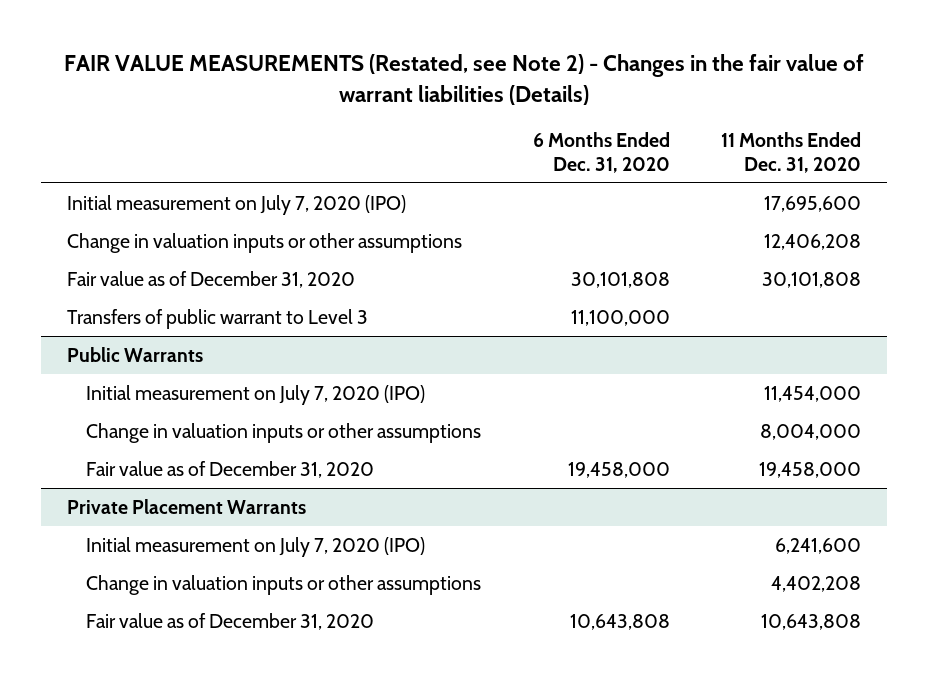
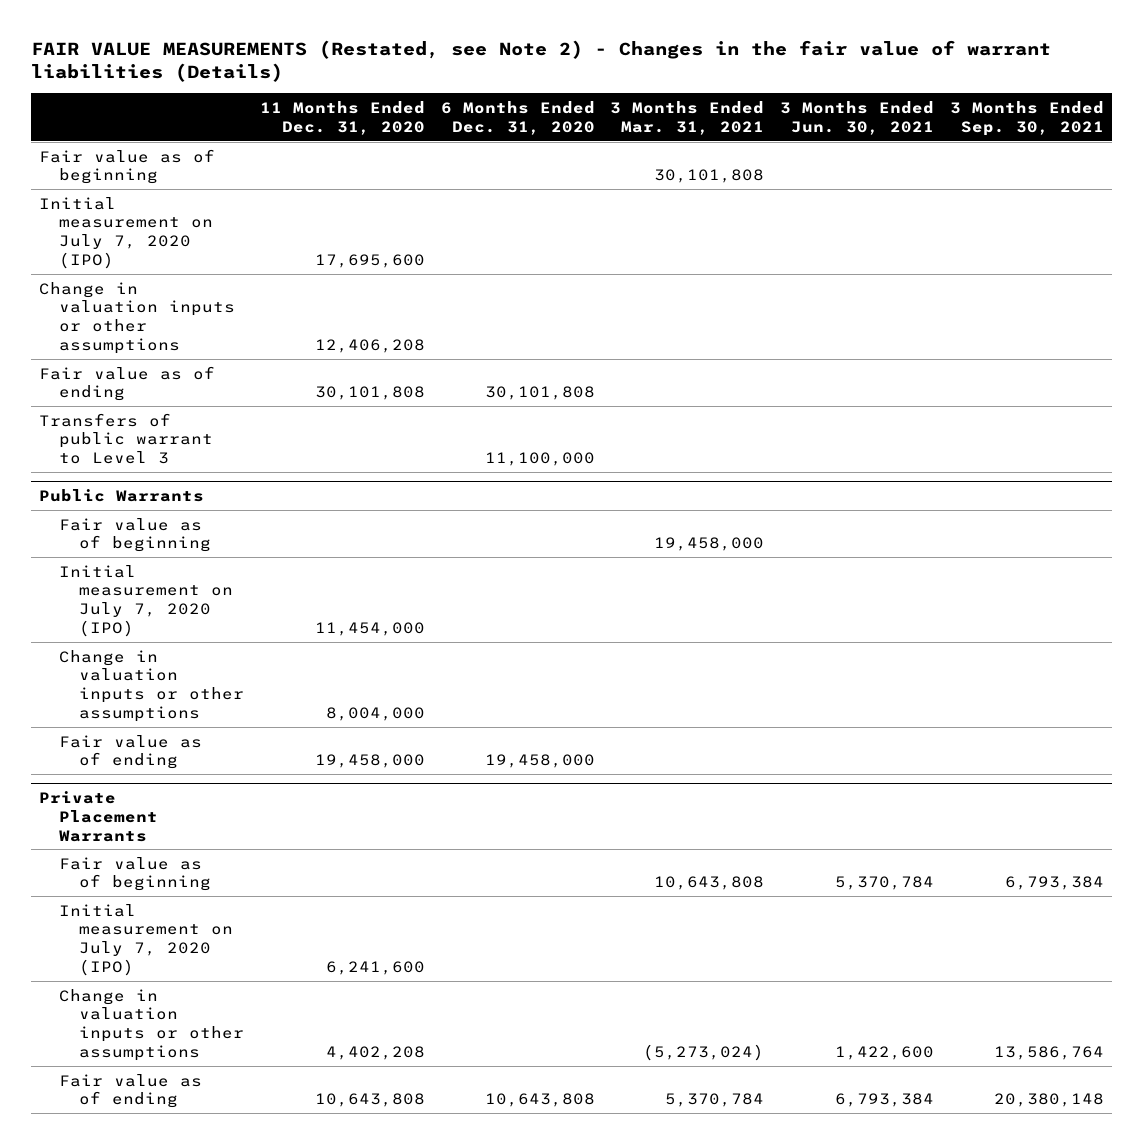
none -> [610,100,765,135] 3 Months Ended Mar. 31, 2021
none -> [780,100,935,135] 3 Months Ended Jun. 30, 2021
none -> [949,100,1104,136] 3 Months Ended Sep. 30, 2021
none -> [39,148,216,185] Fair value as of beginning
[66,270,355,288] Fair value as of December 31, 2020 -> [39,365,216,402] Fair value as of ending
none -> [59,517,212,553] Fair value as of beginning
[85,460,374,478] Fair value as of December 31, 2020 -> [59,734,203,770] Fair value as of ending
none -> [59,856,212,892] Fair value as of beginning
[85,612,374,630] Fair value as of December 31, 2020 -> [59,1073,203,1109] Fair value as of ending

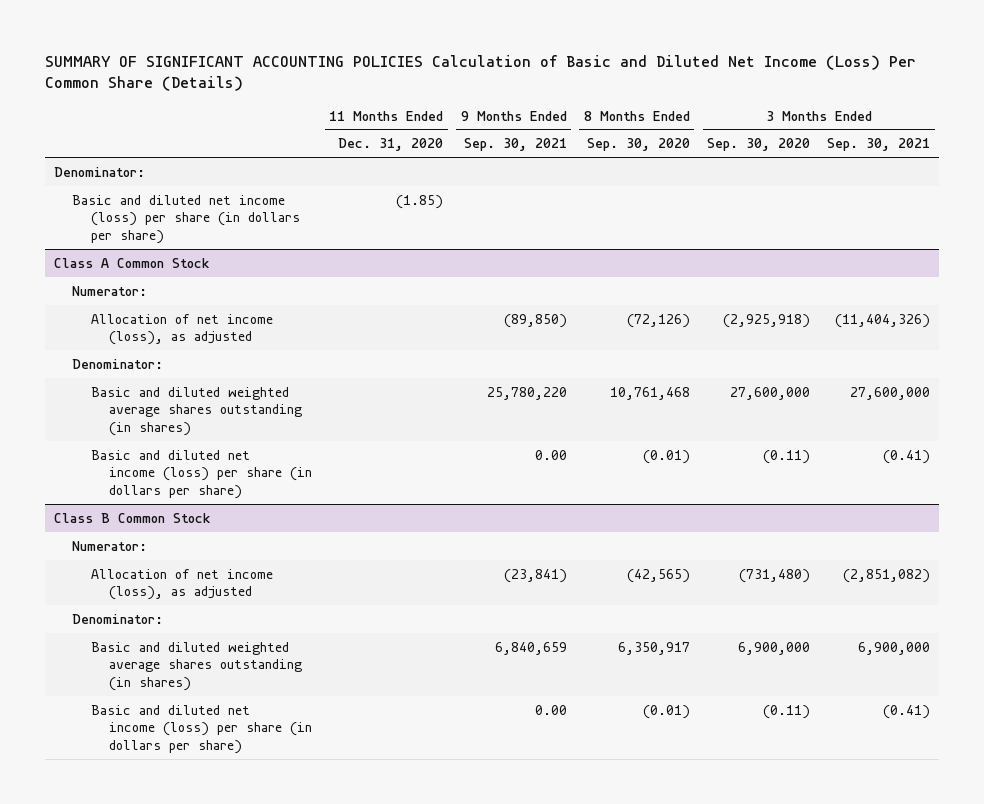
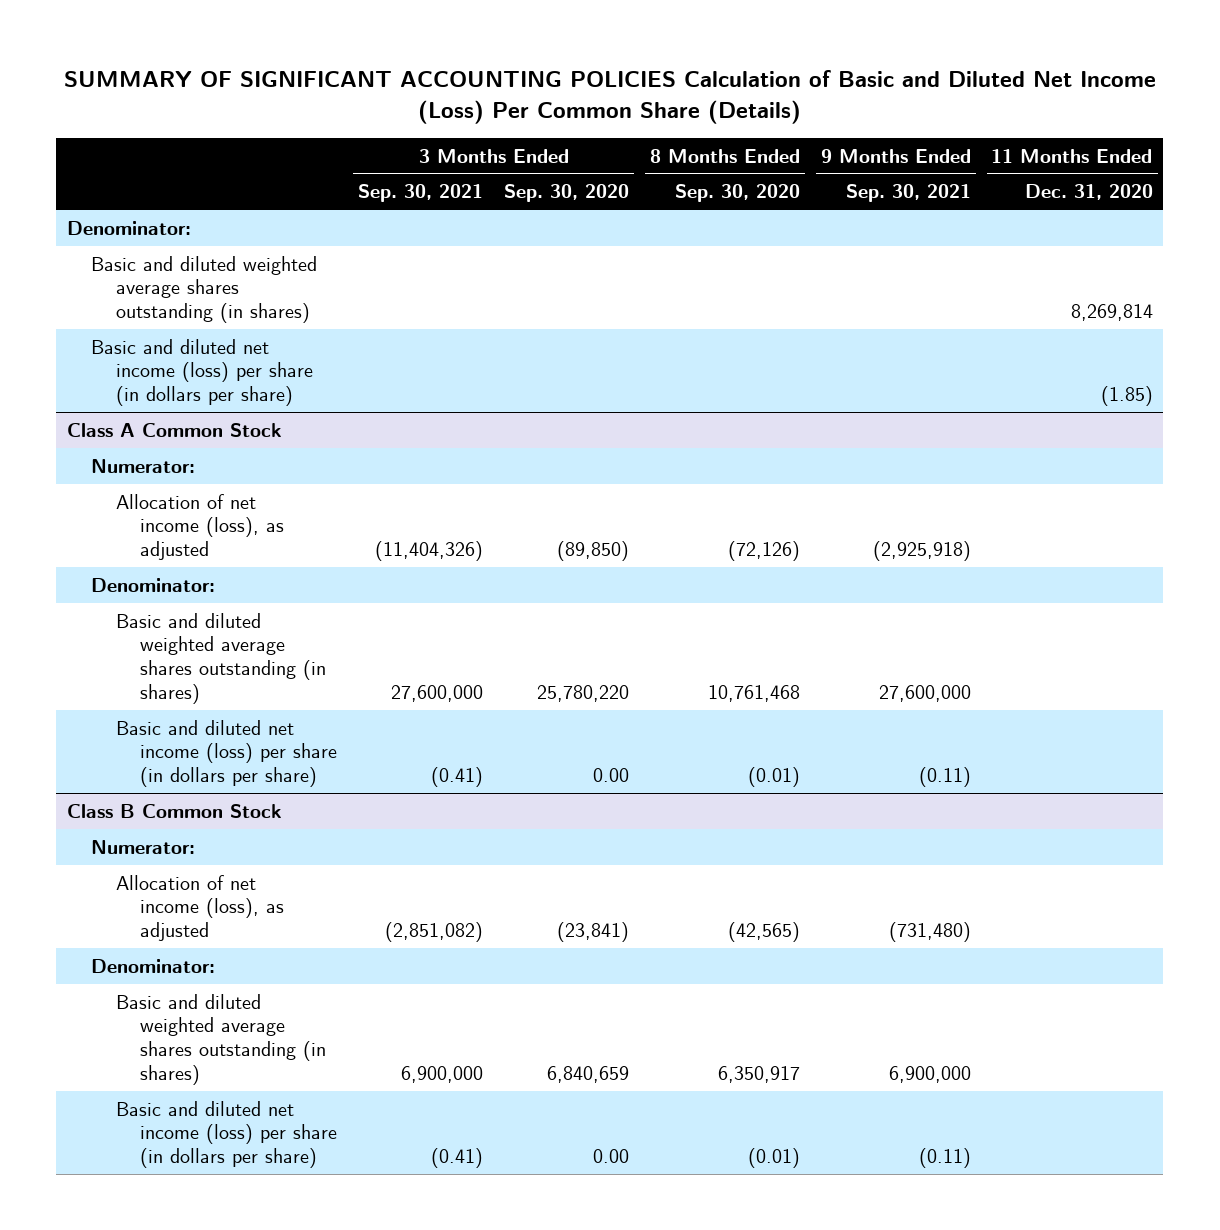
none -> [91,255,318,324] Basic and diluted weighted average shares outstanding (in shares)
[503,313,567,328] (89,850) -> [873,541,972,562] (2,925,918)
[723,313,811,328] (2,925,918) -> [557,541,630,562] (89,850)
[486,386,567,400] 25,780,220 -> [879,684,972,702] 27,600,000
[730,386,811,400] 27,600,000 -> [537,684,630,702] 25,780,220
[534,449,567,460] 0.00 -> [919,767,972,788] (0.11)
[763,449,811,464] (0.11) -> [593,768,630,783] 0.00
[503,568,567,583] (23,841) -> [889,922,972,943] (731,480)
[739,568,811,583] (731,480) -> [557,922,630,943] (23,841)
[494,641,567,655] 6,840,659 -> [889,1065,972,1083] 6,900,000
[738,641,811,655] 6,900,000 -> [547,1065,630,1083] 6,840,659
[534,704,567,715] 0.00 -> [919,1148,972,1169] (0.11)
[763,704,811,719] (0.11) -> [593,1149,630,1164] 0.00

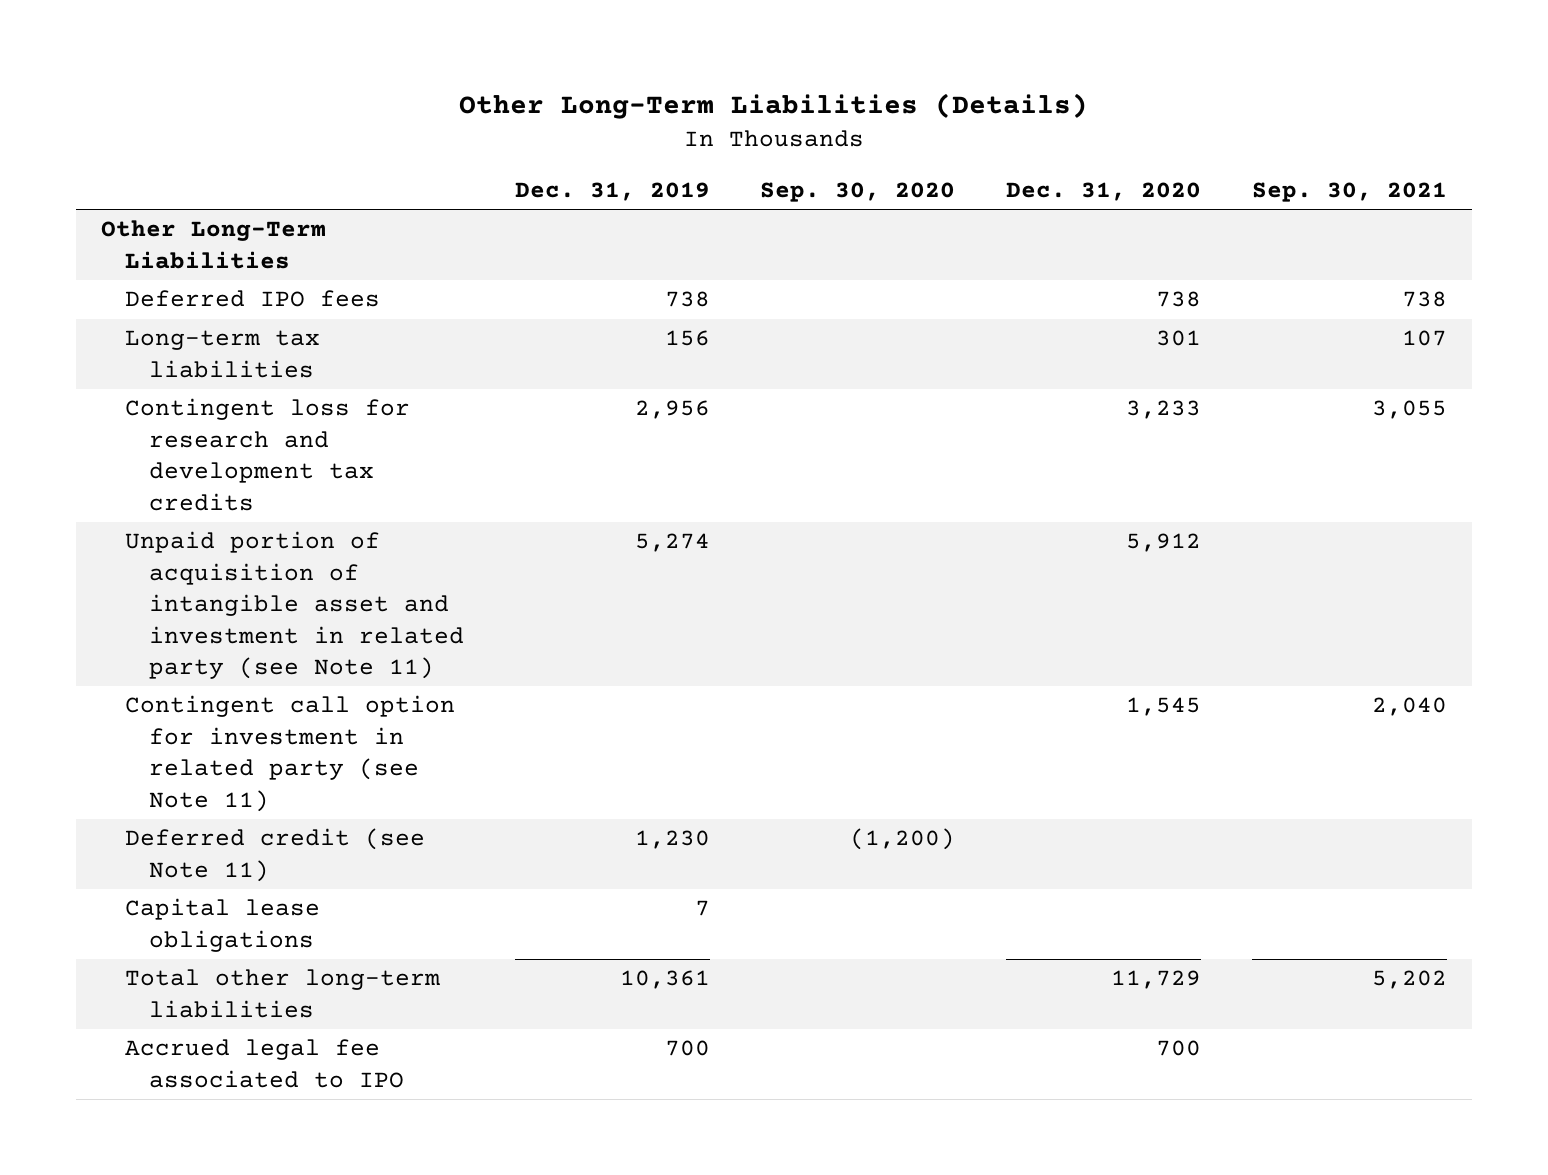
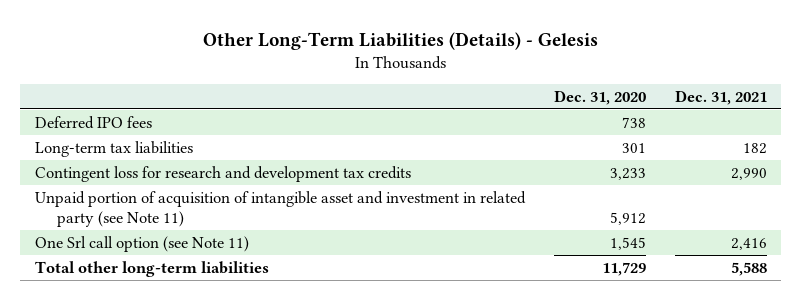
[458,93,1088,120] Other Long-Term Liabilities (Details) -> [202,31,598,50] Other Long-Term Liabilities (Details) - Gelesis
[514,181,710,201] Dec. 31, 2019 -> none
[760,181,956,202] Sep. 30, 2020 -> none
[1251,181,1447,202] Sep. 30, 2021 -> none
none -> [674,89,767,105] Dec. 31, 2021
[100,220,326,269] Other Long-Term Liabilities -> none
[124,828,425,882] Deferred credit (see Note 11) -> none
[124,898,320,952] Capital lease obligations -> none
[124,695,455,812] Contingent call option for investment in related party (see Note 11) -> [34,235,249,252] One Srl call option (see Note 11)
[124,1039,404,1088] Accrued legal fee associated to IPO -> none

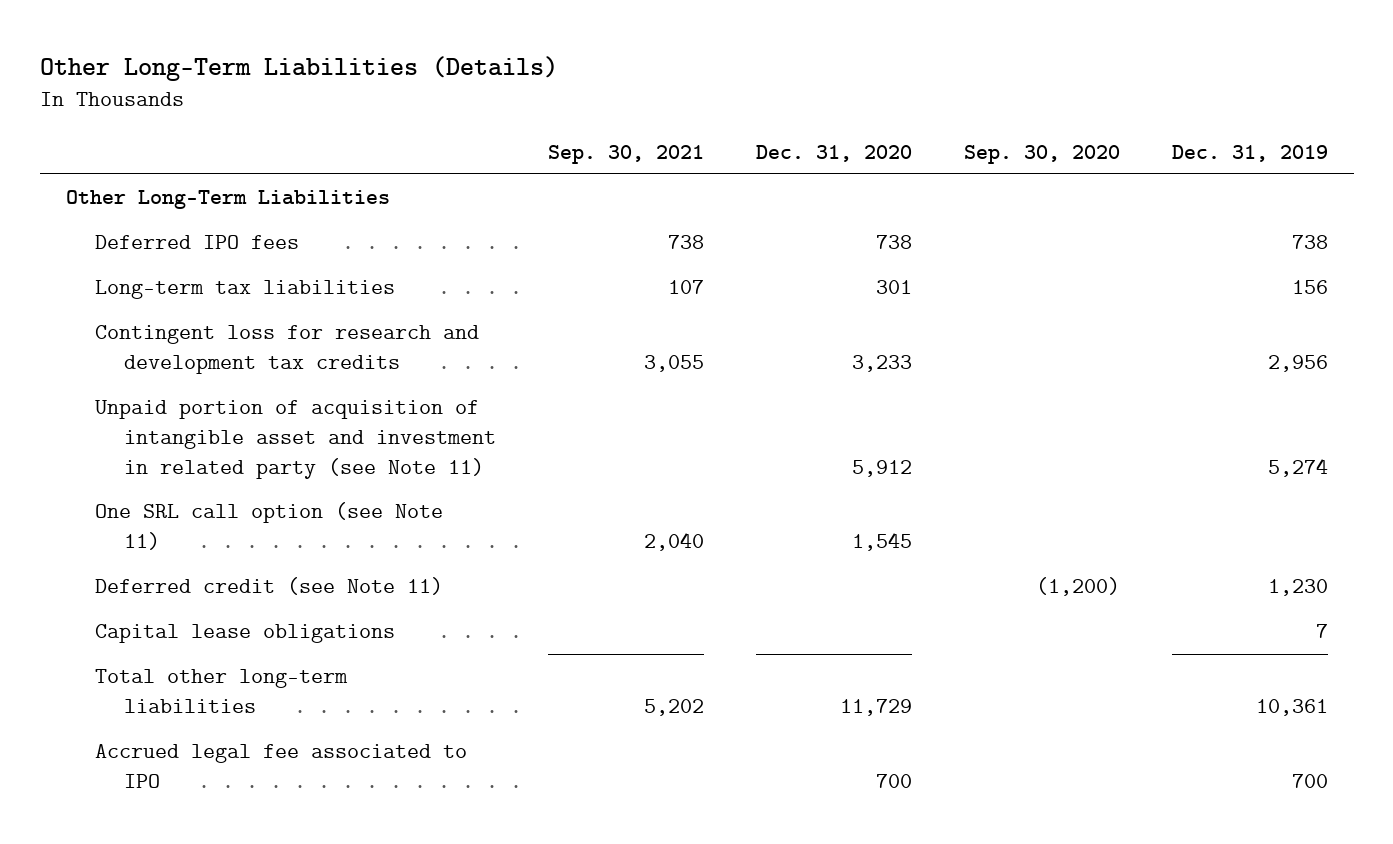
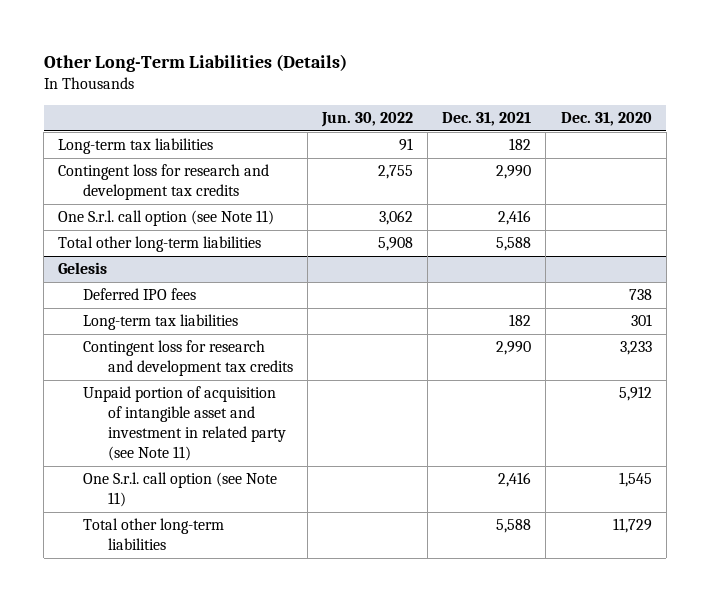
[547,144,704,164] Sep. 30, 2021 -> none
[963,144,1120,164] Sep. 30, 2020 -> none
[1171,144,1328,162] Dec. 31, 2019 -> none
none -> [320,112,413,128] Jun. 30, 2022
none -> [442,112,532,127] Dec. 31, 2021
none -> [58,138,214,155] Long-term tax liabilities
none -> [58,164,270,201] Contingent loss for research and development tax credits
none -> [58,210,275,227] One S.r.l. call option (see Note 11)
[65,190,390,210] Other Long-Term Liabilities -> [58,236,262,253] Total other long-term liabilities
none -> [58,262,108,275] Gelesis
[94,577,443,596] Deferred credit (see Note 11) -> none
[94,624,395,644] Capital lease obligations -> none
[94,502,443,551] One SRL call option (see Note 11) -> [82,472,277,508] One S.r.l. call option (see Note 11)
[94,744,467,789] Accrued legal fee associated to IPO -> none

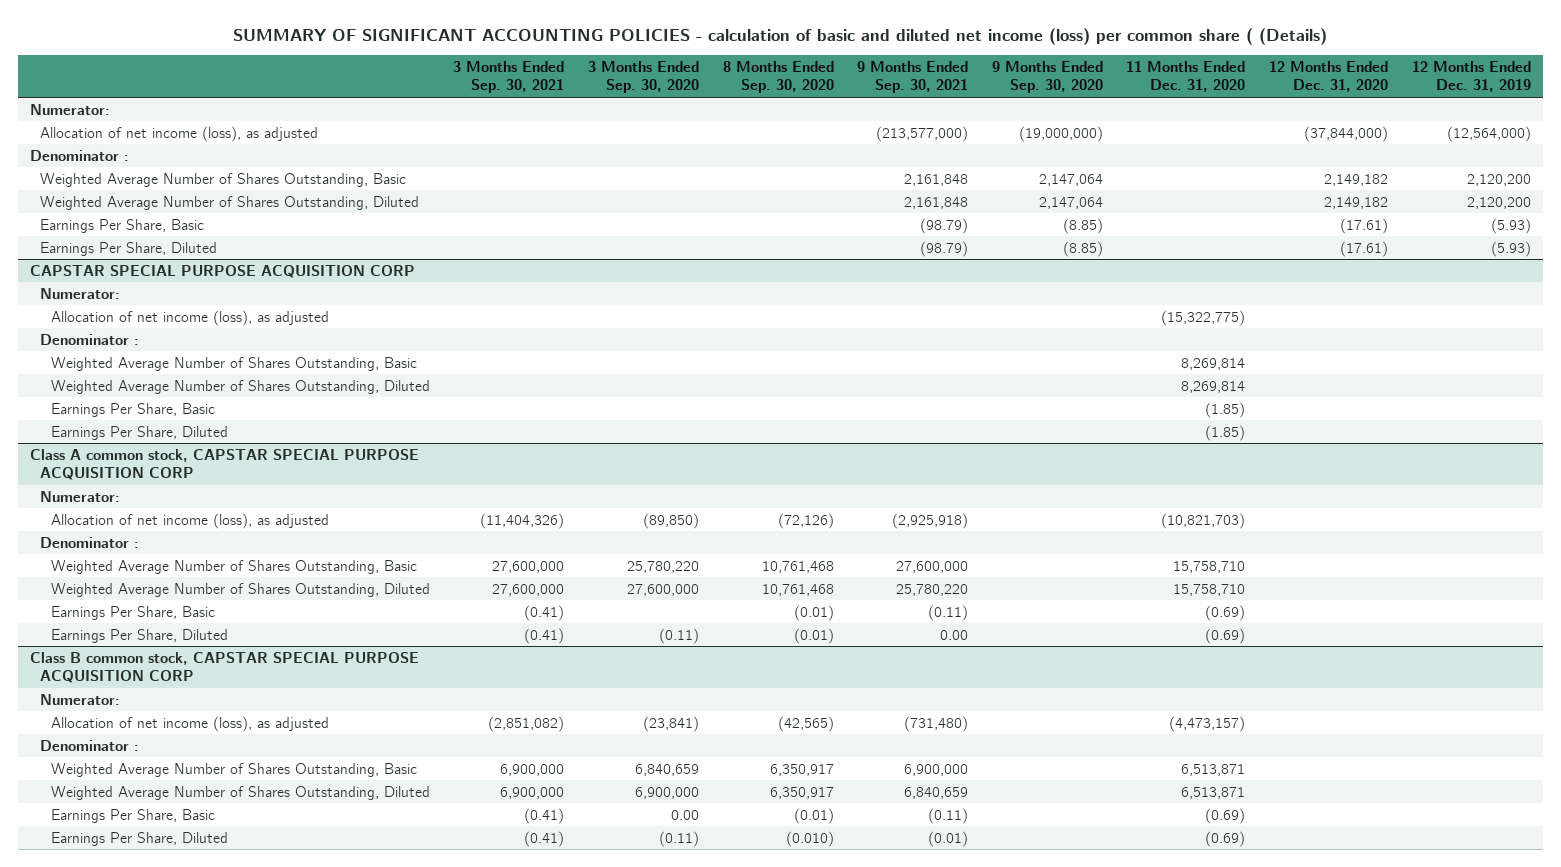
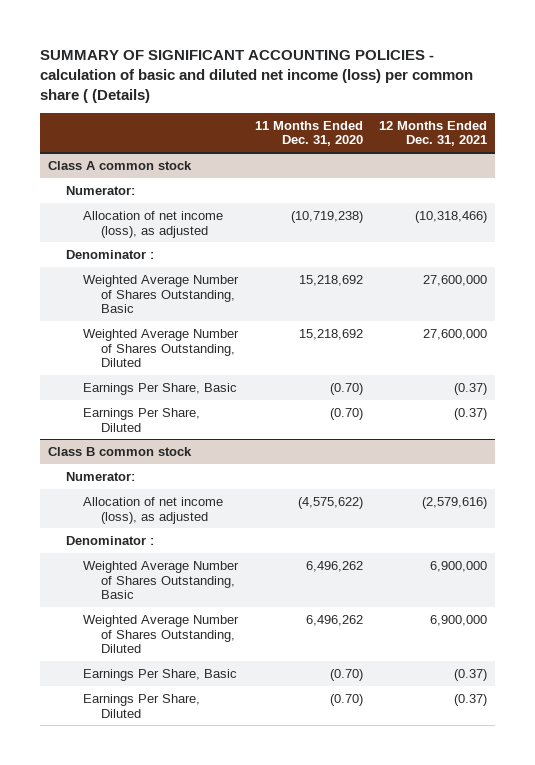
[453,60,565,94] 3 Months Ended Sep. 30, 2021 -> none
[587,60,699,94] 3 Months Ended Sep. 30, 2020 -> none
[722,60,834,94] 8 Months Ended Sep. 30, 2020 -> none
[857,60,969,94] 9 Months Ended Sep. 30, 2021 -> none
[991,60,1103,94] 9 Months Ended Sep. 30, 2020 -> none
[1269,60,1389,93] 12 Months Ended Dec. 31, 2020 -> none
[1411,60,1531,93] 12 Months Ended Dec. 31, 2019 -> none
none -> [379,120,488,147] 12 Months Ended Dec. 31, 2021
[29,103,110,115] Numerator: -> none
[40,125,319,142] Allocation of net income (loss), as adjusted -> none
[29,149,129,161] Denominator : -> none
[40,172,407,187] Weighted Average Number of Shares Outstanding, Basic -> none
[40,195,420,210] Weighted Average Number of Shares Outstanding, Diluted -> none
[40,218,205,233] Earnings Per Share, Basic -> none
[40,241,218,256] Earnings Per Share, Diluted -> none
[29,264,415,278] CAPSTAR SPECIAL PURPOSE ACQUISITION CORP -> none
[40,287,121,299] Numerator: -> none
[50,309,329,326] Allocation of net income (loss), as adjusted -> none
[40,333,140,345] Denominator : -> none
[50,356,417,371] Weighted Average Number of Shares Outstanding, Basic -> none
[50,379,430,394] Weighted Average Number of Shares Outstanding, Diluted -> none
[50,402,215,417] Earnings Per Share, Basic -> none
[50,425,228,440] Earnings Per Share, Diluted -> none
[29,448,419,481] Class A common stock, CAPSTAR SPECIAL PURPOSE ACQUISITION CORP -> none
none -> [48,160,193,170] Class A common stock
[1161,512,1246,529] (10,821,703) -> [290,210,363,223] (10,719,238)
[29,651,419,684] Class B common stock, CAPSTAR SPECIAL PURPOSE ACQUISITION CORP -> none
[1173,560,1246,573] 15,758,710 -> [298,274,363,286] 15,218,692
[1173,583,1246,596] 15,758,710 -> [298,328,363,340] 15,218,692
[1205,604,1246,621] (0.69) -> [329,382,363,395] (0.70)
[1205,627,1246,644] (0.69) -> [329,407,363,420] (0.70)
none -> [48,446,193,456] Class B common stock
[1169,715,1246,732] (4,473,157) -> [297,496,363,509] (4,575,622)
[1181,763,1246,776] 6,513,871 -> [305,560,363,572] 6,496,262
[1181,786,1246,799] 6,513,871 -> [305,614,363,626] 6,496,262
[1205,807,1246,824] (0.69) -> [329,668,363,681] (0.70)
[1205,830,1246,847] (0.69) -> [329,693,363,706] (0.70)

